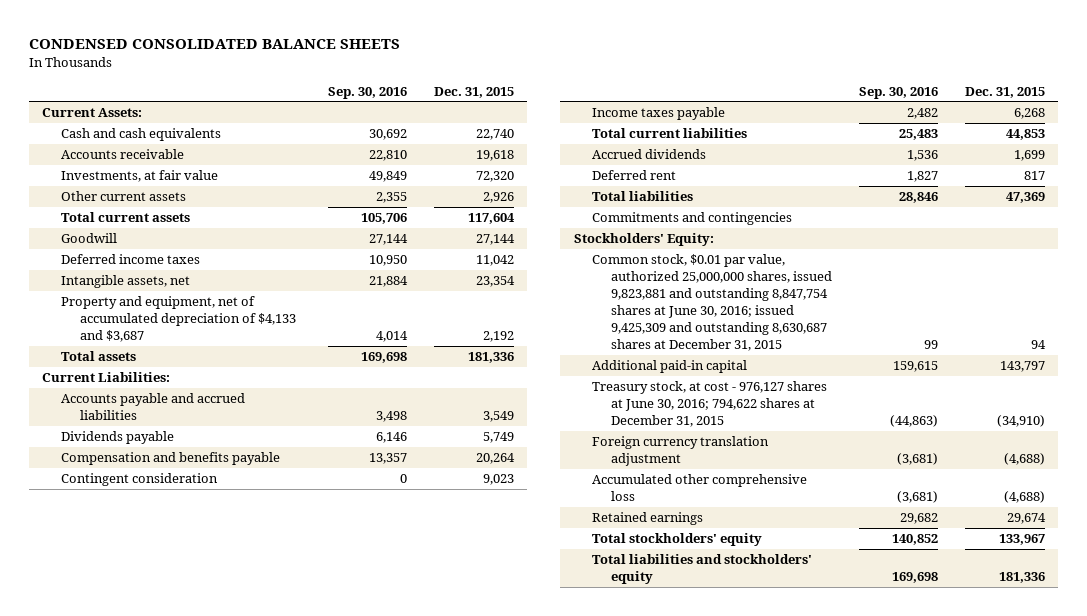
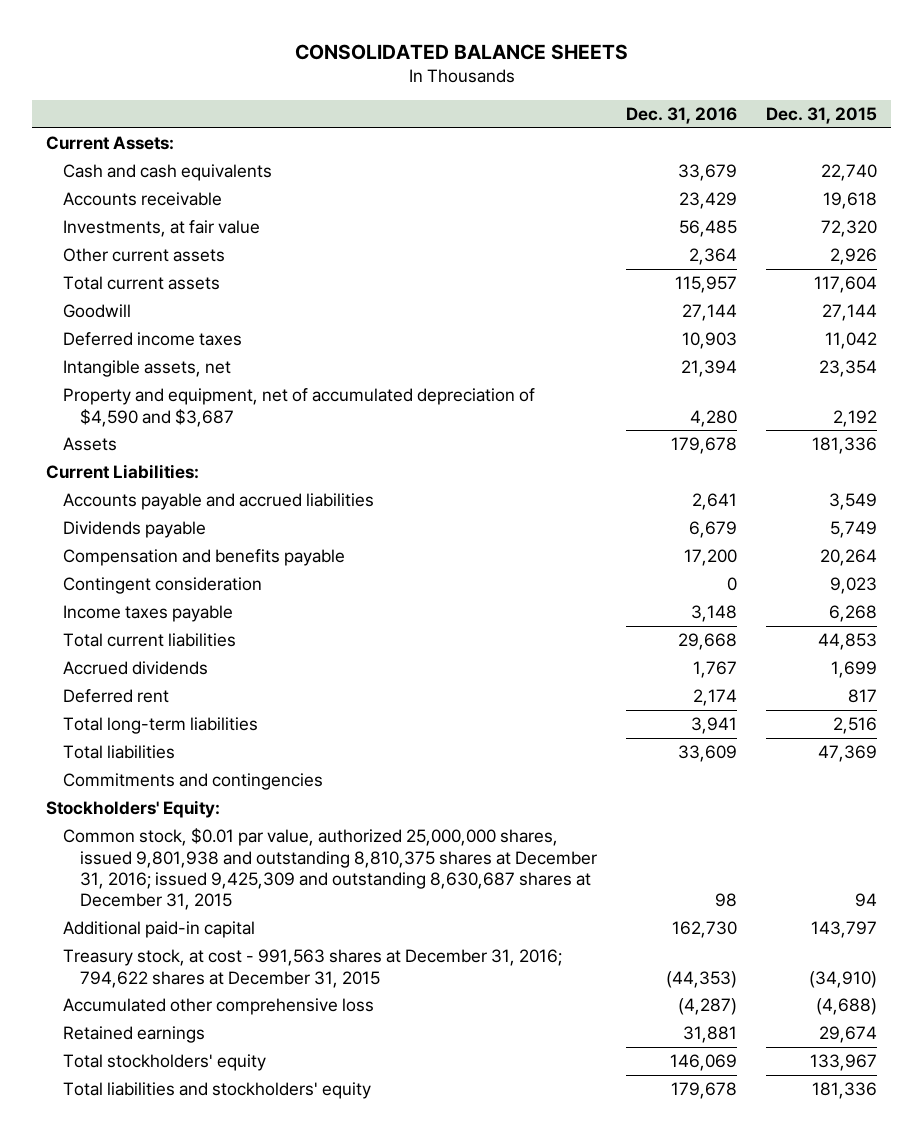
[28,39,400,50] CONDENSED CONSOLIDATED BALANCE SHEETS -> [294,43,628,60] CONSOLIDATED BALANCE SHEETS
[327,86,407,99] Sep. 30, 2016 -> none
none -> [626,106,738,124] Dec. 31, 2016
[60,296,296,343] Property and equipment, net of accumulated depreciation of $4,133 and $3,687 -> [63,388,536,427] Property and equipment, net of accumulated depreciation of $4,590 and $3,687
[60,351,136,362] Total assets -> [63,437,118,452] Assets
none -> [63,717,259,735] Total long-term liabilities
[592,254,832,352] Common stock, $0.01 par value, authorized 25,000,000 shares, issued 9,823,881 and outstanding 8,847,754 shares at June 30, 2016; issued 9,425,309 and outstanding 8,630,687 shares at December 31, 2015 -> [63,828,598,911] Common stock, $0.01 par value, authorized 25,000,000 shares, issued 9,801,938 and outstanding 8,810,375 shares at December 31, 2016; issued 9,425,309 and outstanding 8,630,687 shares at December 31, 2015
[592,436,770,467] Foreign currency translation adjustment -> none
[592,381,828,428] Treasury stock, at cost - 976,127 shares at June 30, 2016; 794,622 shares at December 31, 2015 -> [63,949,563,988] Treasury stock, at cost - 991,563 shares at December 31, 2016; 794,622 shares at December 31, 2015

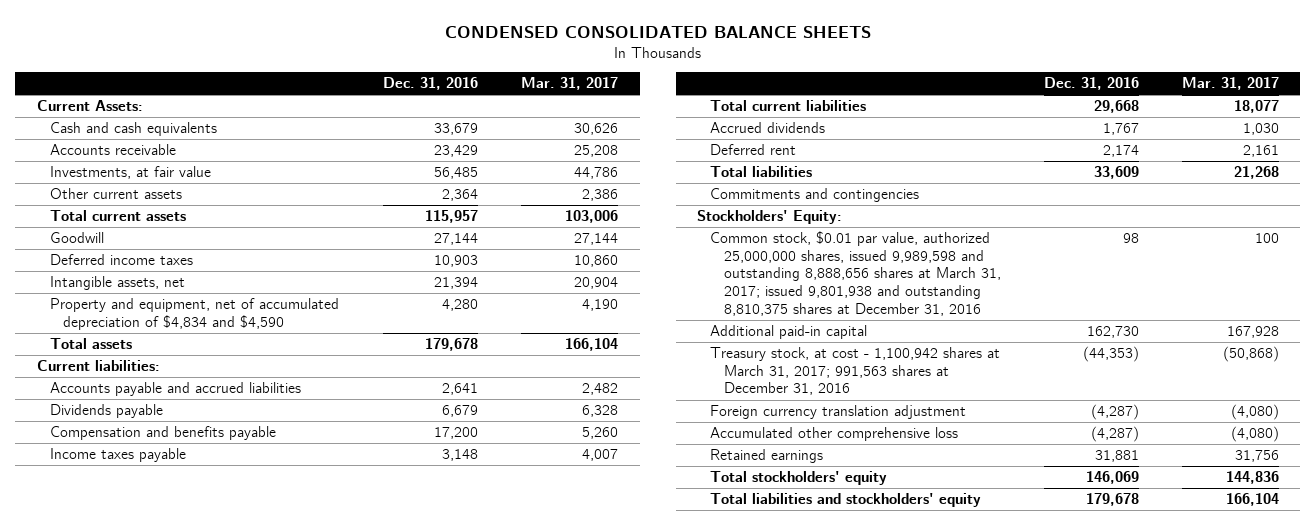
[294,43,628,60] CONSOLIDATED BALANCE SHEETS -> [444,25,871,38] CONDENSED CONSOLIDATED BALANCE SHEETS
[765,106,877,124] Dec. 31, 2015 -> none
none -> [521,77,619,91] Mar. 31, 2017
[63,388,536,427] Property and equipment, net of accumulated depreciation of $4,590 and $3,687 -> [49,298,339,330] Property and equipment, net of accumulated depreciation of $4,834 and $4,590
[63,437,118,452] Assets -> [49,338,132,350] Total assets
[46,464,200,480] Current Liabilities: -> [36,360,160,372] Current liabilities:
[63,577,263,595] Contingent consideration -> none
[63,717,259,735] Total long-term liabilities -> none
[63,828,598,911] Common stock, $0.01 par value, authorized 25,000,000 shares, issued 9,801,938 and outstanding 8,810,375 shares at December 31, 2016; issued 9,425,309 and outstanding 8,630,687 shares at December 31, 2015 -> [710,231,1001,316] Common stock, $0.01 par value, authorized 25,000,000 shares, issued 9,989,598 and outstanding 8,888,656 shares at March 31, 2017; issued 9,801,938 and outstanding 8,810,375 shares at December 31, 2016
[63,949,563,988] Treasury stock, at cost - 991,563 shares at December 31, 2016; 794,622 shares at December 31, 2015 -> [710,347,1001,396] Treasury stock, at cost - 1,100,942 shares at March 31, 2017; 991,563 shares at December 31, 2016
none -> [710,405,967,420] Foreign currency translation adjustment

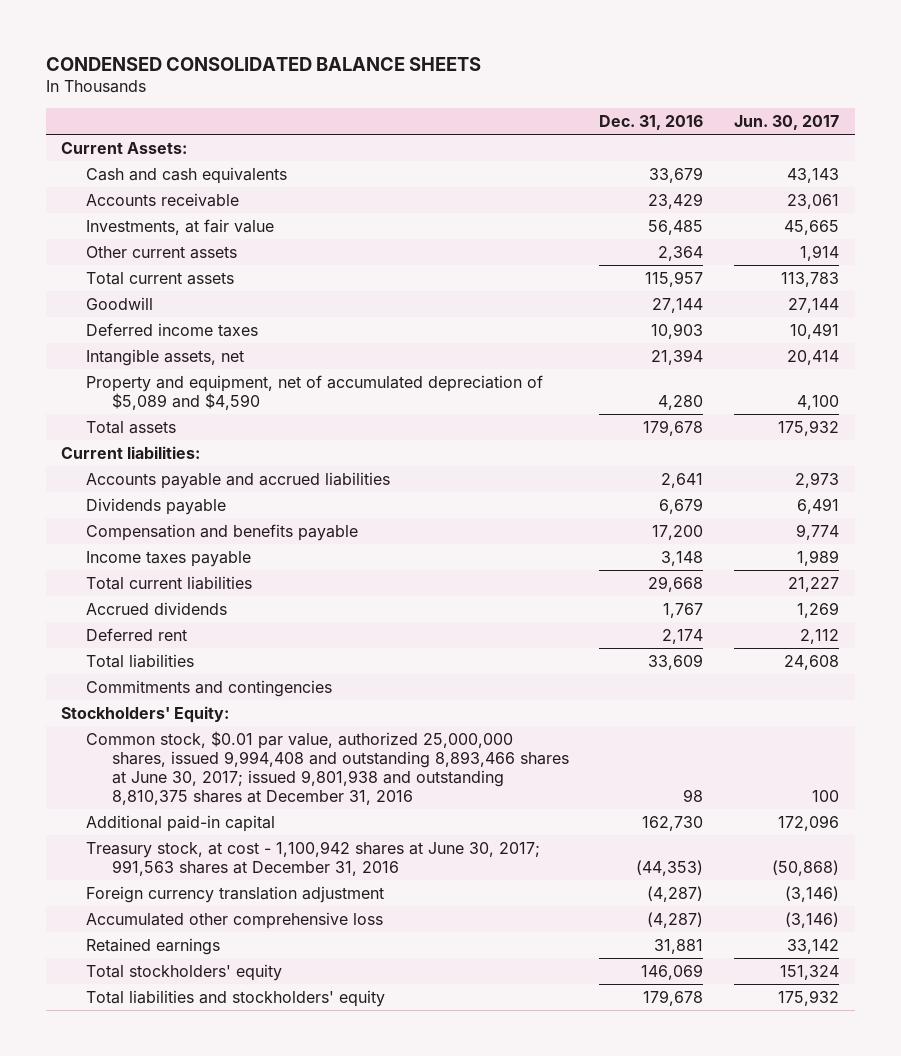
[521,77,619,91] Mar. 31, 2017 -> none
none -> [734,115,840,131] Jun. 30, 2017
[49,298,339,330] Property and equipment, net of accumulated depreciation of $4,834 and $4,590 -> [86,374,544,410] Property and equipment, net of accumulated depreciation of $5,089 and $4,590
[710,231,1001,316] Common stock, $0.01 par value, authorized 25,000,000 shares, issued 9,989,598 and outstanding 8,888,656 shares at March 31, 2017; issued 9,801,938 and outstanding 8,810,375 shares at December 31, 2016 -> [86,730,569,805] Common stock, $0.01 par value, authorized 25,000,000 shares, issued 9,994,408 and outstanding 8,893,466 shares at June 30, 2017; issued 9,801,938 and outstanding 8,810,375 shares at December 31, 2016
[710,347,1001,396] Treasury stock, at cost - 1,100,942 shares at March 31, 2017; 991,563 shares at December 31, 2016 -> [86,840,541,876] Treasury stock, at cost - 1,100,942 shares at June 30, 2017; 991,563 shares at December 31, 2016

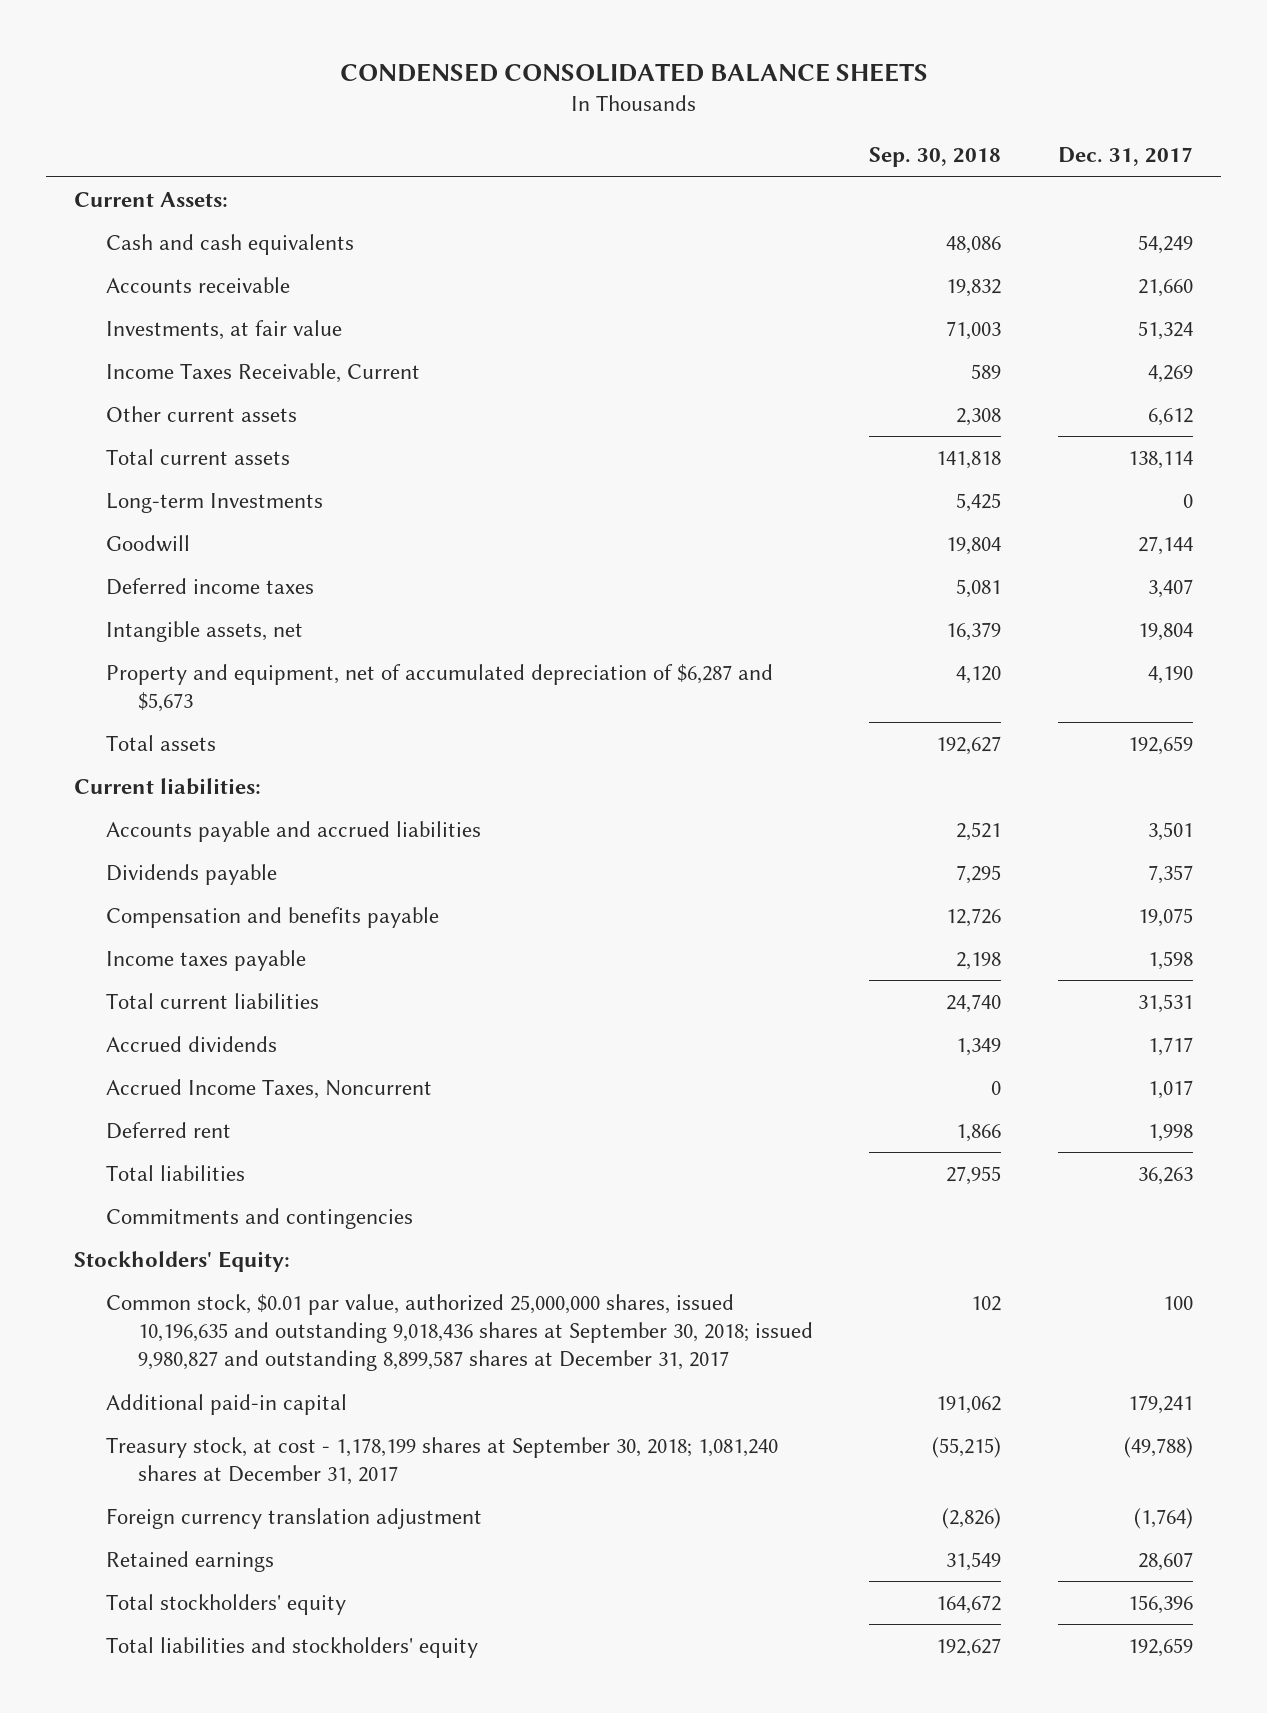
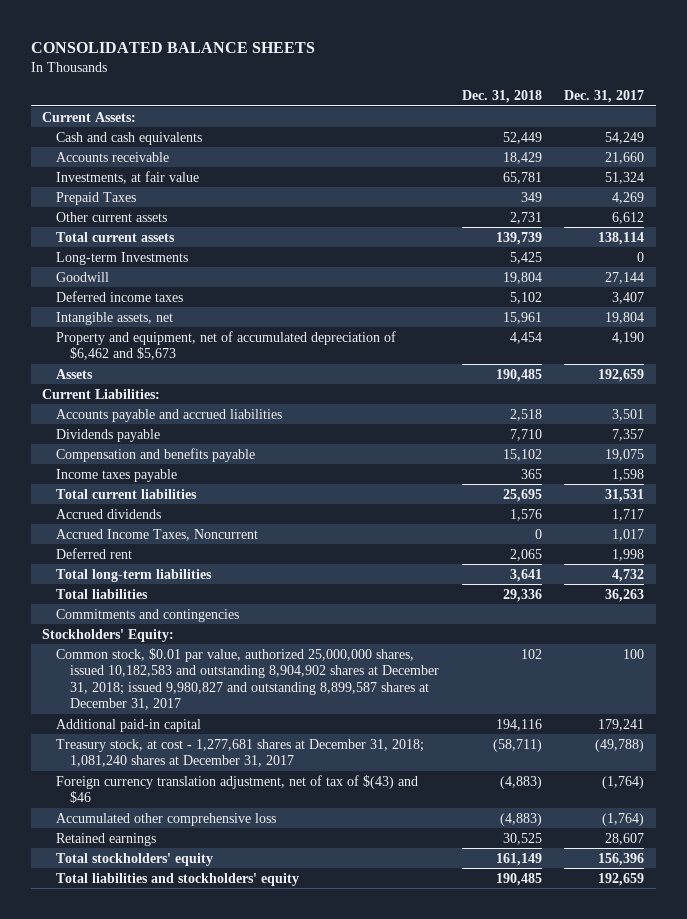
[339,62,928,82] CONDENSED CONSOLIDATED BALANCE SHEETS -> [31,41,316,53] CONSOLIDATED BALANCE SHEETS
[869,147,1002,168] Sep. 30, 2018 -> none
none -> [461,90,542,104] Dec. 31, 2018
[106,362,421,383] Income Taxes Receivable, Current -> [56,191,137,205] Prepaid Taxes
[106,663,774,713] Property and equipment, net of accumulated depreciation of $6,287 and $5,673 -> [56,330,397,361] Property and equipment, net of accumulated depreciation of $6,462 and $5,673
[106,734,217,751] Total assets -> [56,368,94,379] Assets
[74,777,262,795] Current liabilities: -> [42,388,161,399] Current Liabilities:
none -> [56,568,213,582] Total long-term liabilities
[106,1293,814,1372] Common stock, $0.01 par value, authorized 25,000,000 shares, issued 10,196,635 and outstanding 9,018,436 shares at September 30, 2018; issued 9,980,827 and outstanding 8,899,587 shares at December 31, 2017 -> [56,647,440,711] Common stock, $0.01 par value, authorized 25,000,000 shares, issued 10,182,583 and outstanding 8,904,902 shares at December 31, 2018; issued 9,980,827 and outstanding 8,899,587 shares at December 31, 2017
[106,1436,779,1486] Treasury stock, at cost - 1,178,199 shares at September 30, 2018; 1,081,240 shares at December 31, 2017 -> [56,738,425,768] Treasury stock, at cost - 1,277,681 shares at December 31, 2018; 1,081,240 shares at December 31, 2017
[106,1507,483,1529] Foreign currency translation adjustment -> [56,774,419,804] Foreign currency translation adjustment, net of tax of $(43) and $46
none -> [56,812,277,826] Accumulated other comprehensive loss

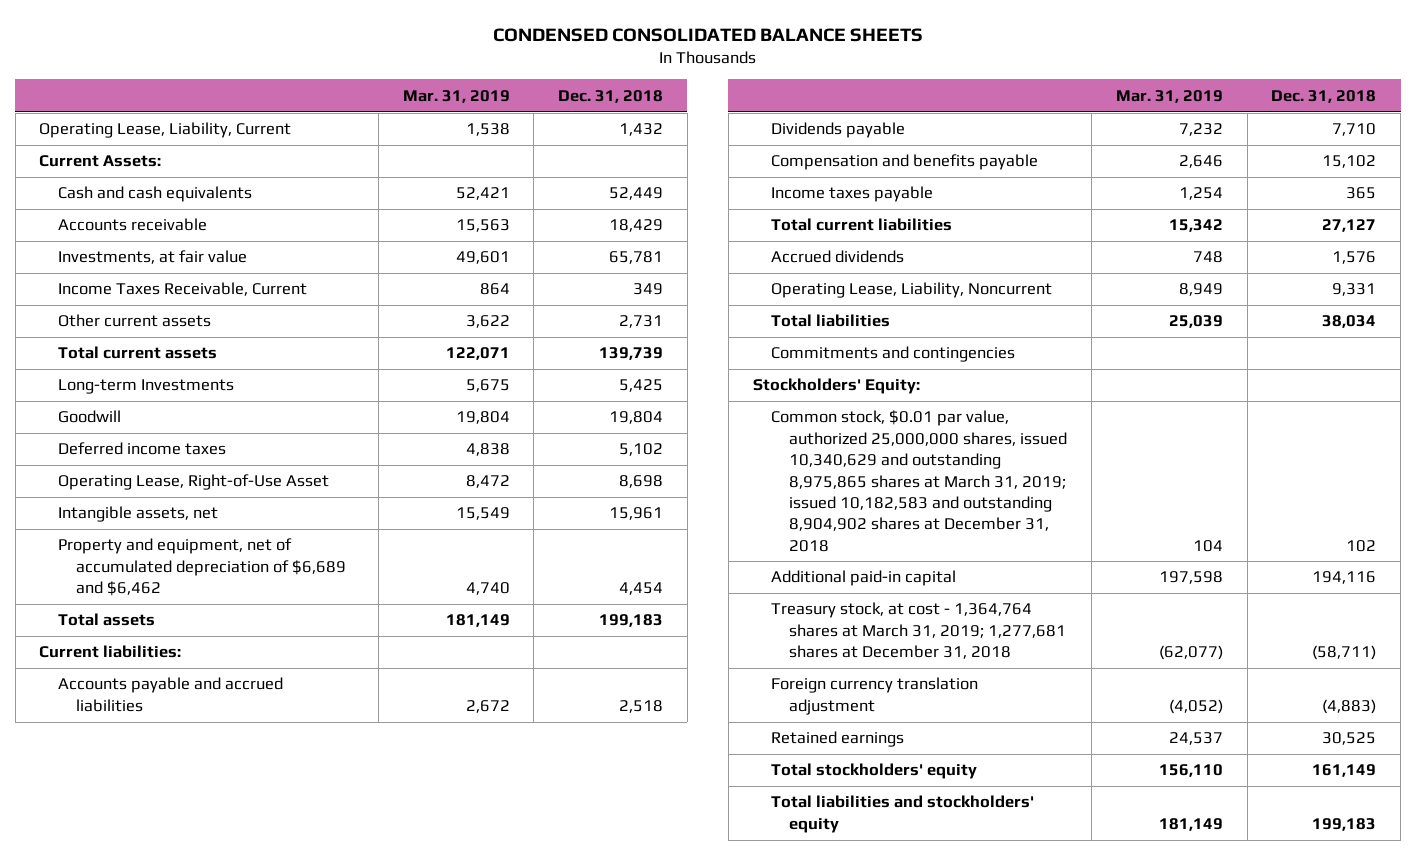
[31,41,316,53] CONSOLIDATED BALANCE SHEETS -> [492,27,923,42] CONDENSED CONSOLIDATED BALANCE SHEETS
[564,90,645,104] Dec. 31, 2017 -> none
none -> [402,89,510,103] Mar. 31, 2019
none -> [39,122,292,139] Operating Lease, Liability, Current
[56,191,137,205] Prepaid Taxes -> [57,282,307,297] Income Taxes Receivable, Current
none -> [57,474,329,491] Operating Lease, Right-of-Use Asset
[56,330,397,361] Property and equipment, net of accumulated depreciation of $6,462 and $5,673 -> [57,538,347,597] Property and equipment, net of accumulated depreciation of $6,689 and $6,462
[56,368,94,379] Assets -> [57,613,155,627] Total assets
[495,368,542,382] 190,485 -> [599,614,664,628] 199,183
[42,388,161,399] Current Liabilities: -> [39,645,182,659] Current liabilities:
[502,488,542,502] 25,695 -> [1322,219,1377,233] 27,127
[56,528,259,541] Accrued Income Taxes, Noncurrent -> none
[56,547,133,559] Deferred rent -> none
[56,568,213,582] Total long-term liabilities -> none
none -> [771,282,1053,299] Operating Lease, Liability, Noncurrent
[502,588,542,602] 29,336 -> [1322,315,1377,329] 38,034
[56,647,440,711] Common stock, $0.01 par value, authorized 25,000,000 shares, issued 10,182,583 and outstanding 8,904,902 shares at December 31, 2018; issued 9,980,827 and outstanding 8,899,587 shares at December 31, 2017 -> [771,410,1068,552] Common stock, $0.01 par value, authorized 25,000,000 shares, issued 10,340,629 and outstanding 8,975,865 shares at March 31, 2019; issued 10,182,583 and outstanding 8,904,902 shares at December 31, 2018
[56,812,277,826] Accumulated other comprehensive loss -> none
[56,738,425,768] Treasury stock, at cost - 1,277,681 shares at December 31, 2018; 1,081,240 shares at December 31, 2017 -> [771,602,1067,660] Treasury stock, at cost - 1,364,764 shares at March 31, 2019; 1,277,681 shares at December 31, 2018
[56,774,419,804] Foreign currency translation adjustment, net of tax of $(43) and $46 -> [771,677,979,715] Foreign currency translation adjustment
[495,872,542,886] 190,485 -> [1312,817,1377,831] 199,183

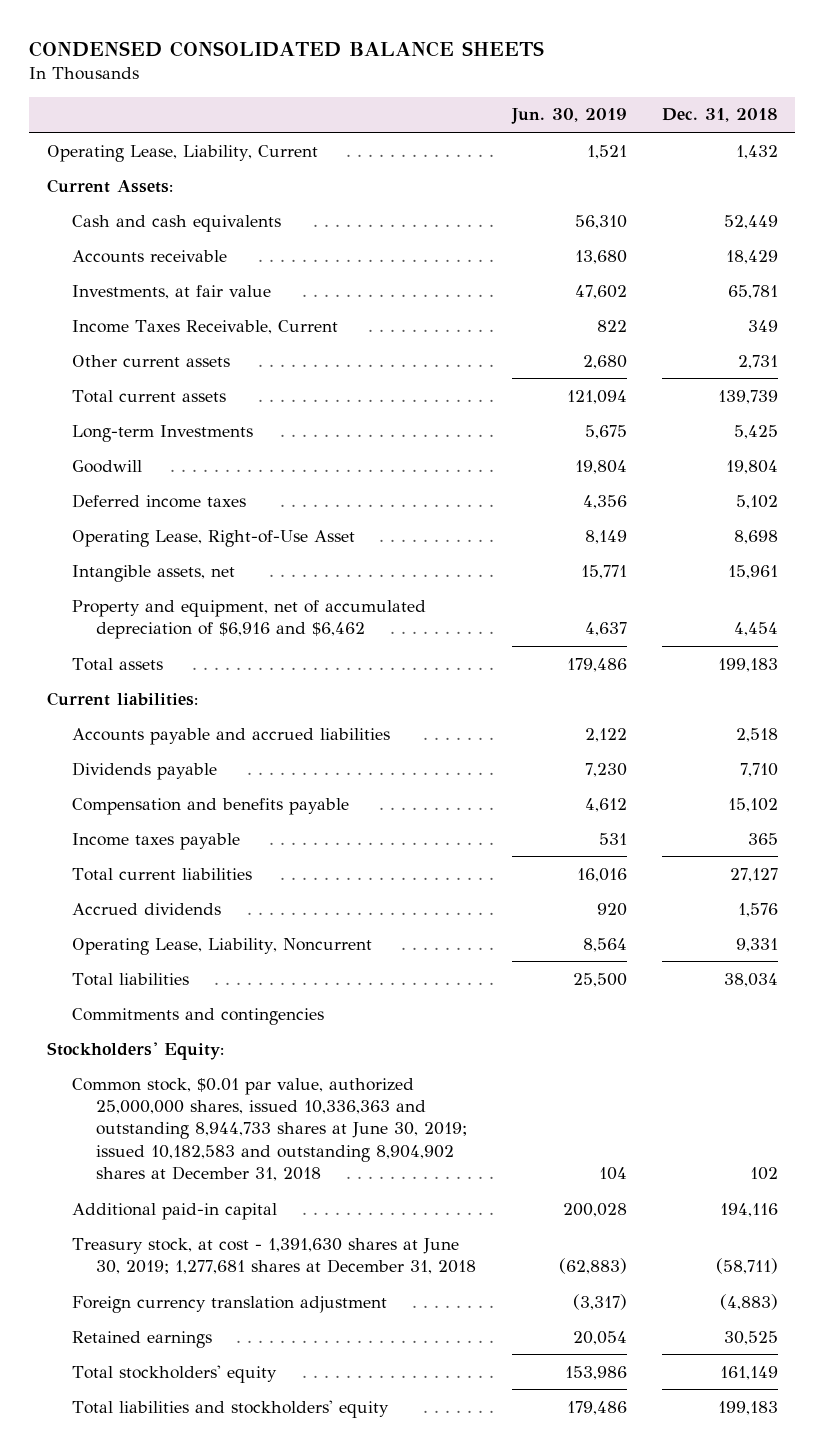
[402,89,510,103] Mar. 31, 2019 -> none
none -> [510,108,627,125] Jun. 30, 2019
[57,538,347,597] Property and equipment, net of accumulated depreciation of $6,689 and $6,462 -> [71,599,426,639] Property and equipment, net of accumulated depreciation of $6,916 and $6,462
[771,410,1068,552] Common stock, $0.01 par value, authorized 25,000,000 shares, issued 10,340,629 and outstanding 8,975,865 shares at March 31, 2019; issued 10,182,583 and outstanding 8,904,902 shares at December 31, 2018 -> [71,1077,468,1181] Common stock, $0.01 par value, authorized 25,000,000 shares, issued 10,336,363 and outstanding 8,944,733 shares at June 30, 2019; issued 10,182,583 and outstanding 8,904,902 shares at December 31, 2018
[771,602,1067,660] Treasury stock, at cost - 1,364,764 shares at March 31, 2019; 1,277,681 shares at December 31, 2018 -> [71,1237,477,1274] Treasury stock, at cost - 1,391,630 shares at June 30, 2019; 1,277,681 shares at December 31, 2018

